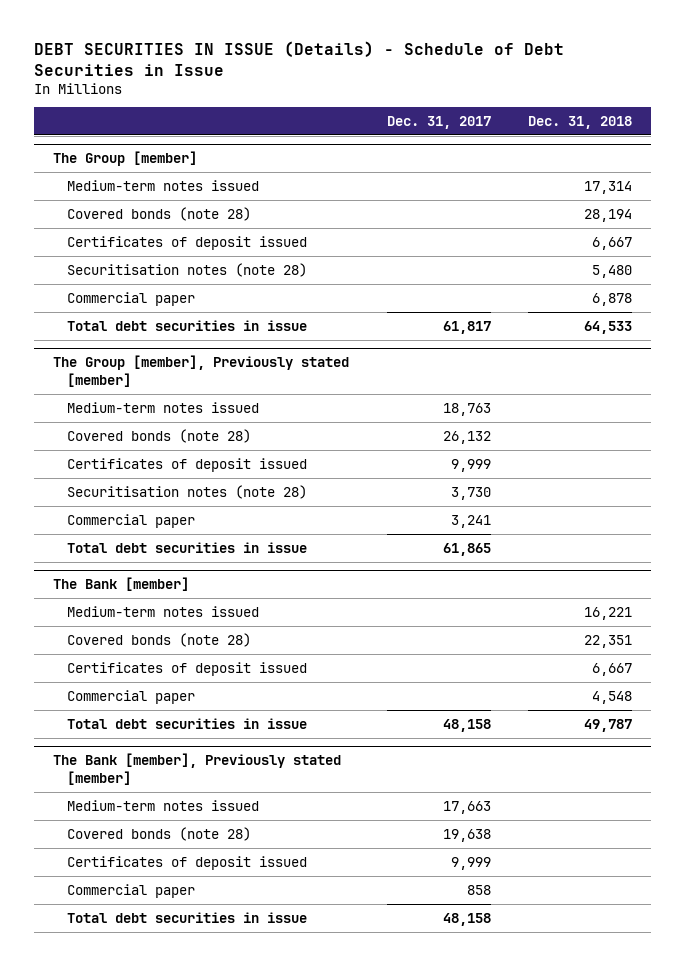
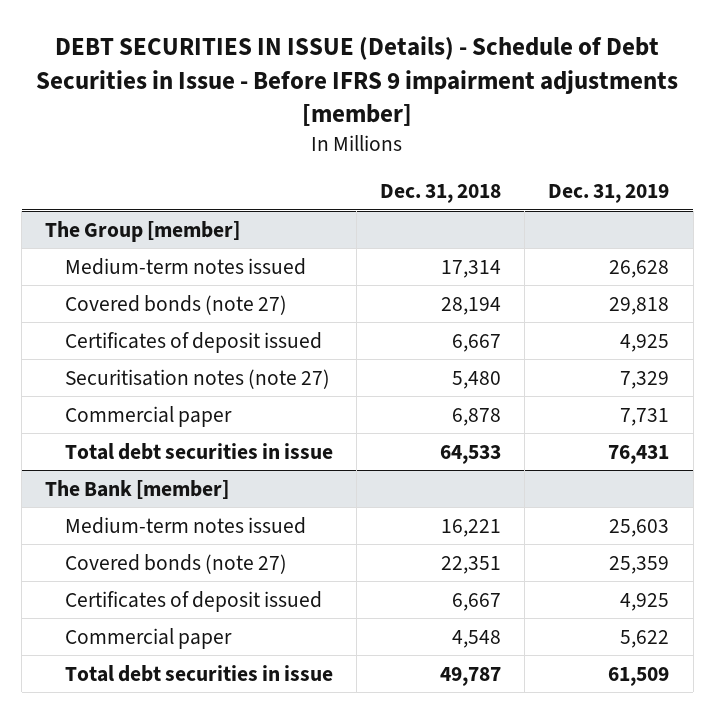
[33,40,564,76] DEBT SECURITIES IN ISSUE (Details) - Schedule of Debt Securities in Issue -> [36,36,679,127] DEBT SECURITIES IN ISSUE (Details) - Schedule of Debt Securities in Issue - Before IFRS 9 impairment adjustments [member]
[386,115,491,129] Dec. 31, 2017 -> none
none -> [548,184,670,204] Dec. 31, 2019
[67,206,252,221] Covered bonds (note 28) -> [64,294,287,315] Covered bonds (note 27)
[67,262,308,277] Securitisation notes (note 28) -> [64,368,330,389] Securitisation notes (note 27)
[52,355,349,387] The Group [member], Previously stated [member] -> none
[67,401,260,413] Medium-term notes issued -> none
[67,428,252,443] Covered bonds (note 28) -> none
[67,457,308,472] Certificates of deposit issued -> none
[67,484,308,499] Securitisation notes (note 28) -> none
[67,513,196,528] Commercial paper -> none
[67,541,308,553] Total debt securities in issue -> none
[67,632,252,647] Covered bonds (note 28) -> [64,553,287,574] Covered bonds (note 27)
[52,753,341,785] The Bank [member], Previously stated [member] -> none
[67,799,260,811] Medium-term notes issued -> none
[67,826,252,841] Covered bonds (note 28) -> none
[67,855,308,870] Certificates of deposit issued -> none
[67,883,196,898] Commercial paper -> none
[67,911,308,923] Total debt securities in issue -> none

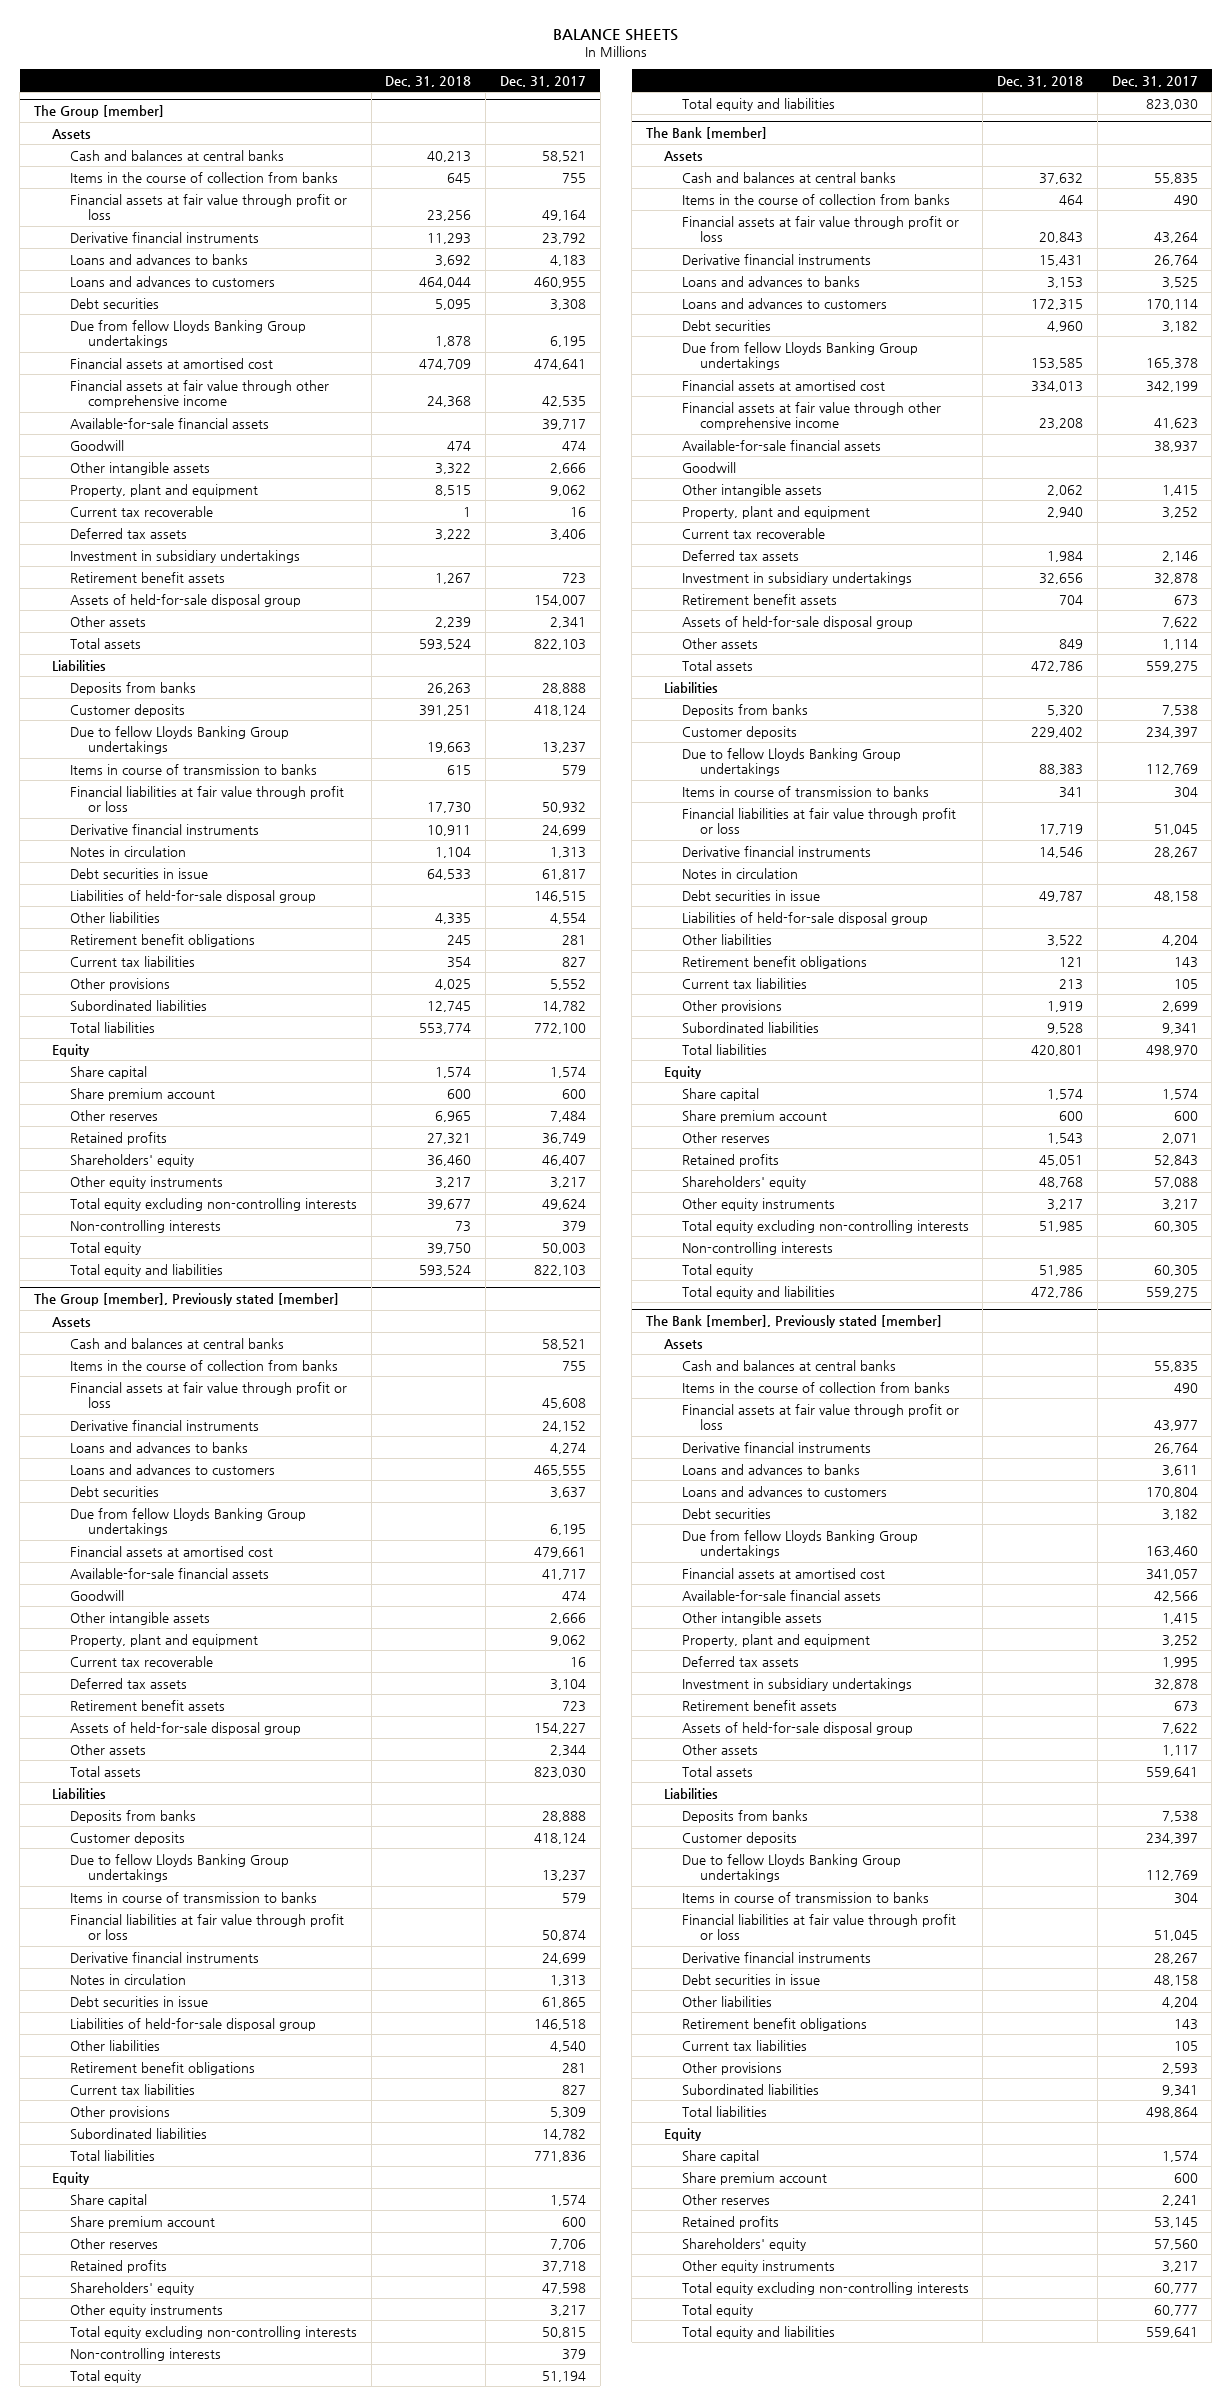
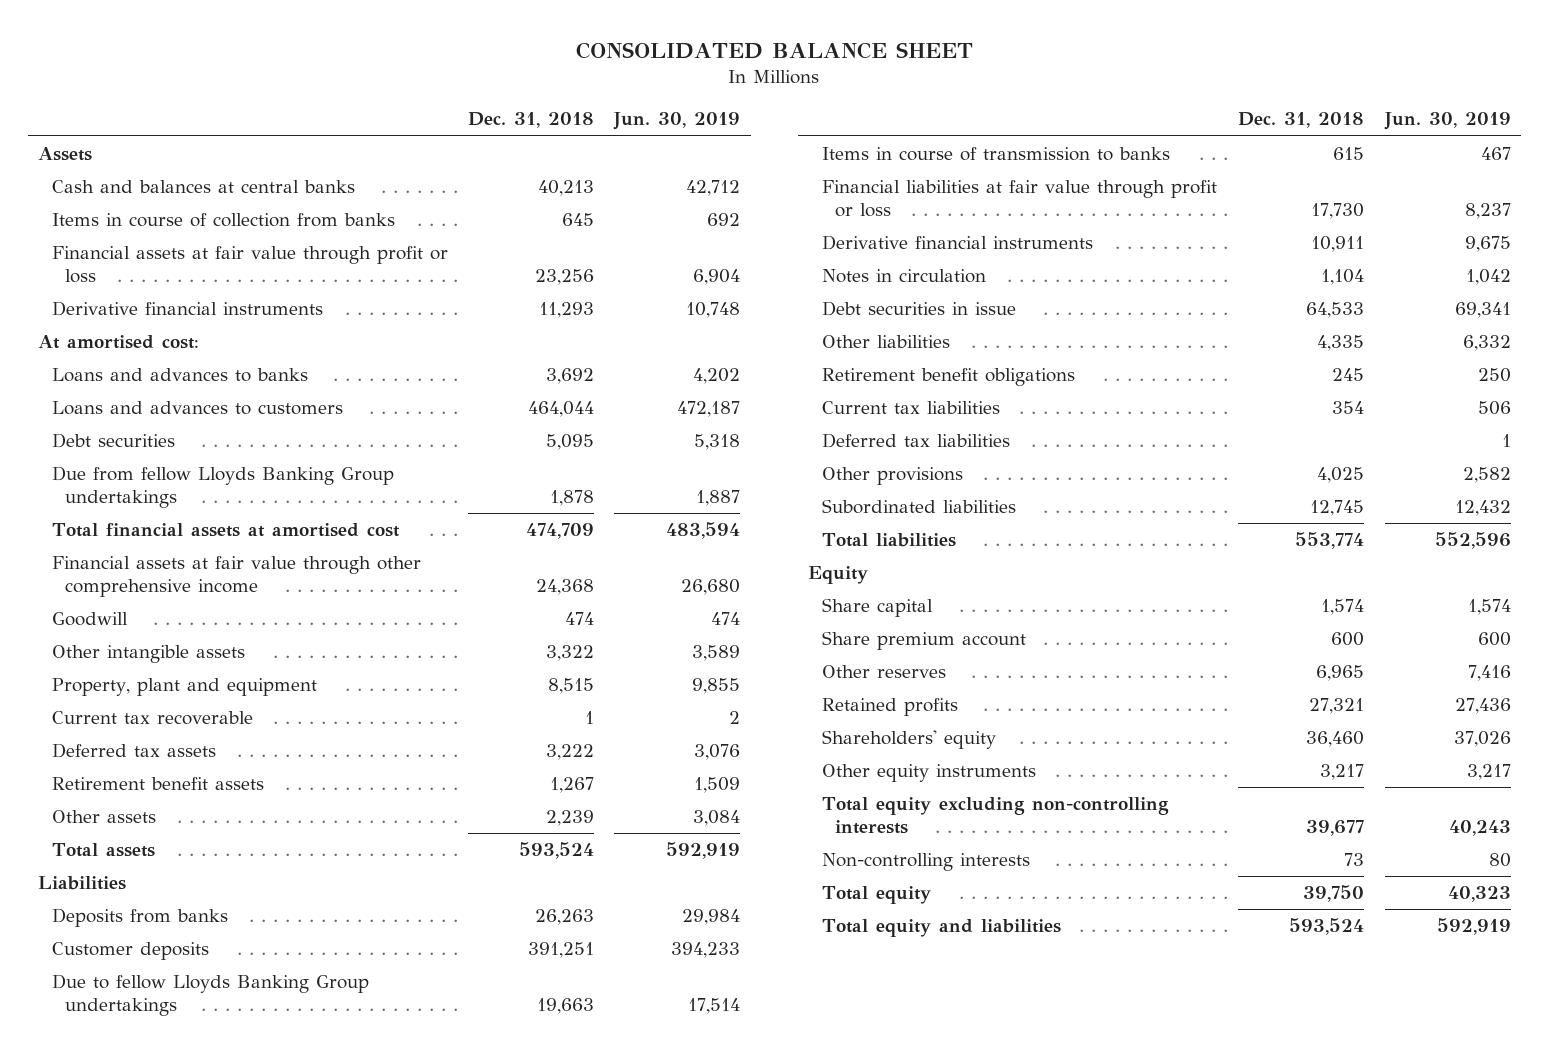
[552,29,678,42] BALANCE SHEETS -> [576,41,974,59] CONSOLIDATED BALANCE SHEET
[499,75,586,87] Dec. 31, 2017 -> none
none -> [613,112,741,131] Jun. 30, 2019
[33,105,164,119] The Group [member] -> none
[69,171,338,183] Items in the course of collection from banks -> [51,213,395,228] Items in course of collection from banks
none -> [38,335,200,350] At amortised cost:
[69,357,273,369] Financial assets at amortised cost -> [51,523,400,538] Total financial assets at amortised cost
[69,417,269,429] Available-for-sale financial assets -> none
[69,549,300,563] Investment in subsidiary undertakings -> none
[69,593,301,607] Assets of held-for-sale disposal group -> none
[69,889,316,903] Liabilities of held-for-sale disposal group -> none
none -> [821,433,1010,449] Deferred tax liabilities
[33,1293,339,1307] The Group [member], Previously stated [member] -> none
[51,1316,91,1327] Assets -> none
[69,1337,284,1349] Cash and balances at central banks -> none
[69,1359,338,1371] Items in the course of collection from banks -> none
[69,1381,347,1409] Financial assets at fair value through profit or loss -> none
[69,1419,259,1431] Derivative financial instruments -> none
[69,1441,248,1453] Loans and advances to banks -> none
[69,1463,275,1475] Loans and advances to customers -> none
[69,1485,159,1497] Debt securities -> none
[69,1507,306,1537] Due from fellow Lloyds Banking Group undertakings -> none
[69,1545,273,1557] Financial assets at amortised cost -> none
[69,1567,269,1579] Available-for-sale financial assets -> none
[69,1589,124,1601] Goodwill -> none
[69,1611,210,1625] Other intangible assets -> none
[69,1633,258,1647] Property, plant and equipment -> none
[69,1655,213,1667] Current tax recoverable -> none
[69,1677,187,1689] Deferred tax assets -> none
[69,1699,225,1711] Retirement benefit assets -> none
[69,1721,301,1735] Assets of held-for-sale disposal group -> none
[69,1743,146,1755] Other assets -> none
[69,1765,141,1777] Total assets -> none
[51,1787,106,1799] Liabilities -> none
[69,1809,196,1823] Deposits from banks -> none
[69,1831,185,1845] Customer deposits -> none
[69,1853,289,1883] Due to fellow Lloyds Banking Group undertakings -> none
[69,1891,317,1903] Items in course of transmission to banks -> none
[69,1913,344,1941] Financial liabilities at fair value through profit or loss -> none
[69,1951,259,1963] Derivative financial instruments -> none
[69,1973,186,1985] Notes in circulation -> none
[69,1995,208,2007] Debt securities in issue -> none
[69,2017,316,2031] Liabilities of held-for-sale disposal group -> none
[69,2039,160,2051] Other liabilities -> none
[69,2061,255,2075] Retirement benefit obligations -> none
[69,2083,195,2095] Current tax liabilities -> none
[69,2105,170,2119] Other provisions -> none
[69,2127,207,2139] Subordinated liabilities -> none
[69,2149,155,2161] Total liabilities -> none
[51,2171,90,2185] Equity -> none
[69,2193,147,2207] Share capital -> none
[69,2215,215,2229] Share premium account -> none
[69,2237,158,2249] Other reserves -> none
[69,2259,167,2273] Retained profits -> none
[69,2281,194,2295] Shareholders' equity -> none
[69,2303,223,2317] Other equity instruments -> none
[69,2325,357,2339] Total equity excluding non-controlling interests -> none
[69,2347,221,2361] Non-controlling interests -> none
[69,2369,141,2383] Total equity -> none
[681,97,835,111] Total equity and liabilities -> none
[645,127,767,140] The Bank [member] -> none
[663,150,703,161] Assets -> none
[681,171,896,183] Cash and balances at central banks -> none
[681,193,950,205] Items in the course of collection from banks -> none
[681,215,959,243] Financial assets at fair value through profit or loss -> none
[681,253,871,265] Derivative financial instruments -> none
[681,275,860,287] Loans and advances to banks -> none
[681,297,887,309] Loans and advances to customers -> none
[681,319,771,331] Debt securities -> none
[681,341,918,371] Due from fellow Lloyds Banking Group undertakings -> none
[681,379,885,391] Financial assets at amortised cost -> none
[681,401,941,431] Financial assets at fair value through other comprehensive income -> none
[681,439,881,451] Available-for-sale financial assets -> none
[681,461,736,473] Goodwill -> none
[681,483,822,497] Other intangible assets -> none
[681,505,870,519] Property, plant and equipment -> none
[681,527,825,539] Current tax recoverable -> none
[681,549,799,561] Deferred tax assets -> none
[681,571,912,585] Investment in subsidiary undertakings -> none
[681,593,837,605] Retirement benefit assets -> none
[681,615,913,629] Assets of held-for-sale disposal group -> none
[681,637,758,649] Other assets -> none
[681,659,753,671] Total assets -> none
[663,681,718,693] Liabilities -> none
[681,703,808,717] Deposits from banks -> none
[681,725,797,739] Customer deposits -> none
[681,747,901,777] Due to fellow Lloyds Banking Group undertakings -> none
[681,785,929,797] Items in course of transmission to banks -> none
[681,807,956,835] Financial liabilities at fair value through profit or loss -> none
[681,845,871,857] Derivative financial instruments -> none
[681,867,798,879] Notes in circulation -> none
[681,889,820,901] Debt securities in issue -> none
[681,911,928,925] Liabilities of held-for-sale disposal group -> none
[681,933,772,945] Other liabilities -> none
[681,955,867,969] Retirement benefit obligations -> none
[681,977,807,989] Current tax liabilities -> none
[681,999,782,1013] Other provisions -> none
[681,1021,819,1033] Subordinated liabilities -> none
[681,1043,767,1055] Total liabilities -> none
[663,1065,702,1079] Equity -> none
[681,1087,759,1101] Share capital -> none
[681,1109,827,1123] Share premium account -> none
[681,1131,770,1143] Other reserves -> none
[681,1153,779,1167] Retained profits -> none
[681,1175,806,1189] Shareholders' equity -> none
[681,1197,835,1211] Other equity instruments -> none
[681,1219,969,1233] Total equity excluding non-controlling interests -> none
[681,1241,833,1255] Non-controlling interests -> none
[681,1263,753,1277] Total equity -> none
[681,1285,835,1299] Total equity and liabilities -> none
[645,1315,942,1329] The Bank [member], Previously stated [member] -> none
[663,1338,703,1349] Assets -> none
[681,1359,896,1371] Cash and balances at central banks -> none
[681,1381,950,1393] Items in the course of collection from banks -> none
[681,1403,959,1431] Financial assets at fair value through profit or loss -> none
[681,1441,871,1453] Derivative financial instruments -> none
[681,1463,860,1475] Loans and advances to banks -> none
[681,1485,887,1497] Loans and advances to customers -> none
[681,1507,771,1519] Debt securities -> none
[681,1529,918,1559] Due from fellow Lloyds Banking Group undertakings -> none
[681,1567,885,1579] Financial assets at amortised cost -> none
[681,1589,881,1601] Available-for-sale financial assets -> none
[681,1611,822,1625] Other intangible assets -> none
[681,1633,870,1647] Property, plant and equipment -> none
[681,1655,799,1667] Deferred tax assets -> none
[681,1677,912,1691] Investment in subsidiary undertakings -> none
[681,1699,837,1711] Retirement benefit assets -> none
[681,1721,913,1735] Assets of held-for-sale disposal group -> none
[681,1743,758,1755] Other assets -> none
[681,1765,753,1777] Total assets -> none
[663,1787,718,1799] Liabilities -> none
[681,1809,808,1823] Deposits from banks -> none
[681,1831,797,1845] Customer deposits -> none
[681,1853,901,1883] Due to fellow Lloyds Banking Group undertakings -> none
[681,1891,929,1903] Items in course of transmission to banks -> none
[681,1913,956,1941] Financial liabilities at fair value through profit or loss -> none
[681,1951,871,1963] Derivative financial instruments -> none
[681,1973,820,1985] Debt securities in issue -> none
[681,1995,772,2007] Other liabilities -> none
[681,2017,867,2031] Retirement benefit obligations -> none
[681,2039,807,2051] Current tax liabilities -> none
[681,2061,782,2075] Other provisions -> none
[681,2083,819,2095] Subordinated liabilities -> none
[681,2105,767,2117] Total liabilities -> none
[663,2127,702,2141] Equity -> none
[681,2149,759,2163] Share capital -> none
[681,2171,827,2185] Share premium account -> none
[681,2193,770,2205] Other reserves -> none
[681,2215,779,2229] Retained profits -> none
[681,2237,806,2251] Shareholders' equity -> none
[681,2259,835,2273] Other equity instruments -> none
[681,2281,969,2295] Total equity excluding non-controlling interests -> none
[681,2303,753,2317] Total equity -> none
[681,2325,835,2339] Total equity and liabilities -> none

